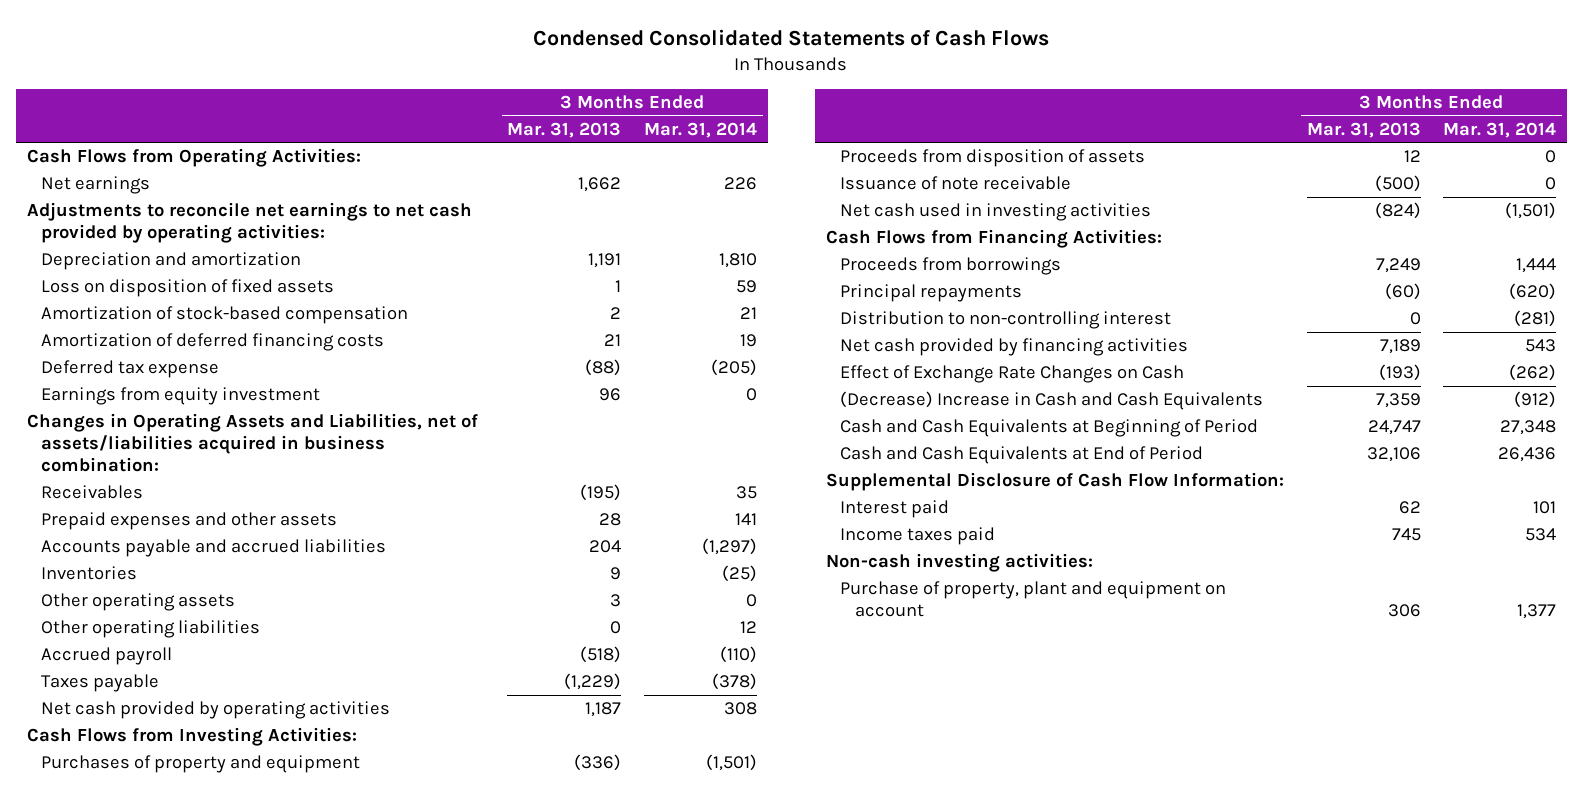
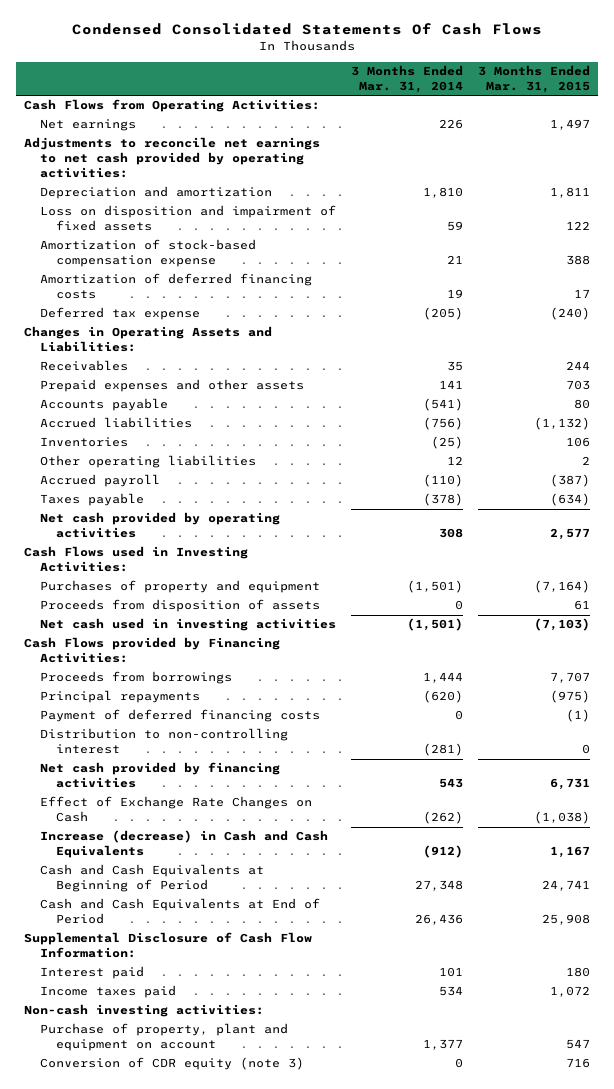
[533,28,1050,46] Condensed Consolidated Statements of Cash Flows -> [72,23,543,36] Condensed Consolidated Statements Of Cash Flows
[507,121,622,138] Mar. 31, 2013 -> none
none -> [478,64,591,93] 3 Months Ended Mar. 31, 2015
[41,279,335,298] Loss on disposition of fixed assets -> [40,205,337,232] Loss on disposition and impairment of fixed assets
[41,306,409,325] Amortization of stock-based compensation -> [40,239,257,268] Amortization of stock-based compensation expense
[41,387,321,406] Earnings from equity investment -> none
[26,413,478,473] Changes in Operating Assets and Liabilities, net of assets/liabilities acquired in business combination: -> [23,326,272,353] Changes in Operating Assets and Liabilities:
[41,539,387,558] Accounts payable and accrued liabilities -> none
none -> [40,398,169,412] Accounts payable
none -> [40,417,193,429] Accrued liabilities
[41,593,236,612] Other operating assets -> none
[26,727,357,747] Cash Flows from Investing Activities: -> [23,546,248,573] Cash Flows used in Investing Activities:
[840,176,1072,191] Issuance of note receivable -> none
[826,229,1163,249] Cash Flows from Financing Activities: -> [23,637,280,664] Cash Flows provided by Financing Activities:
none -> [40,709,321,723] Payment of deferred financing costs
[840,391,1264,411] (Decrease) Increase in Cash and Cash Equivalents -> [40,830,329,859] Increase (decrease) in Cash and Cash Equivalents
none -> [40,1057,305,1071] Conversion of CDR equity (note 3)

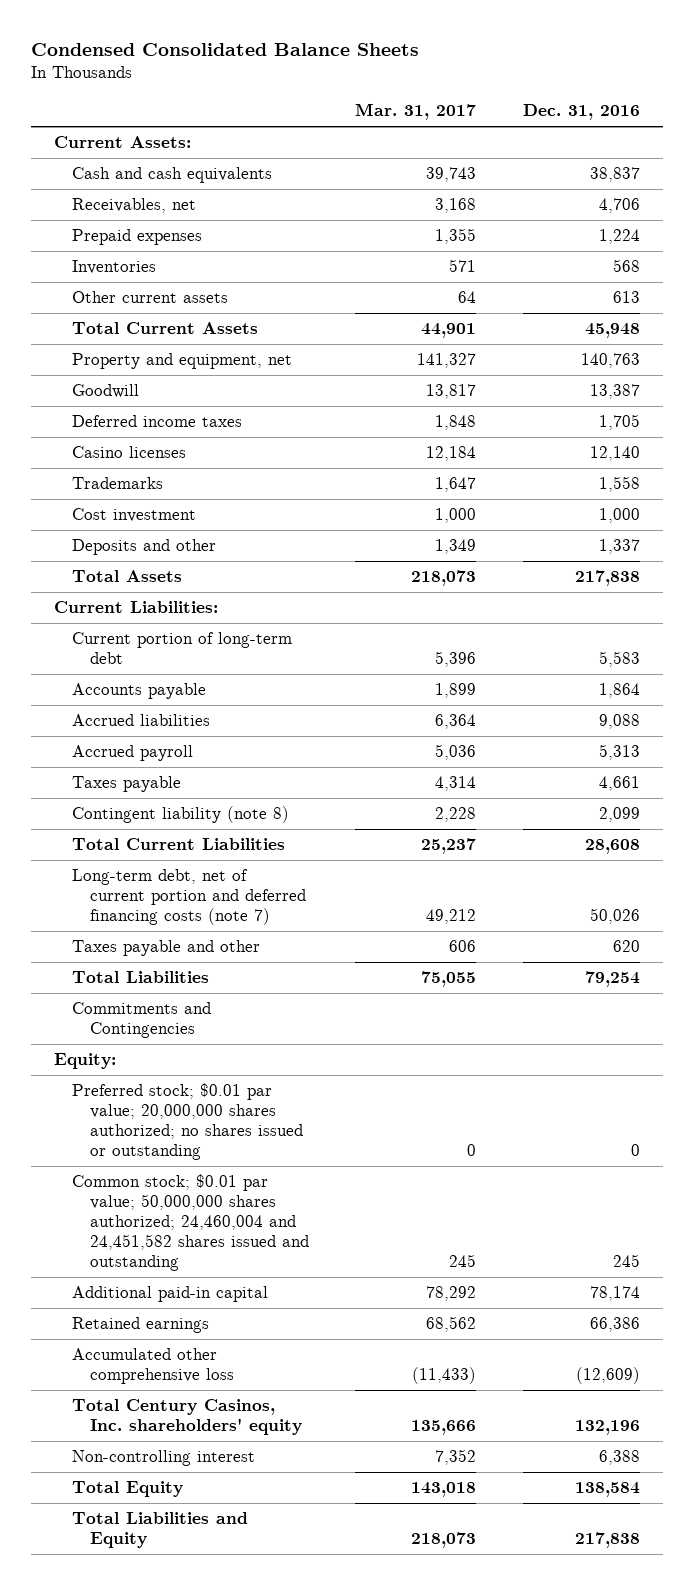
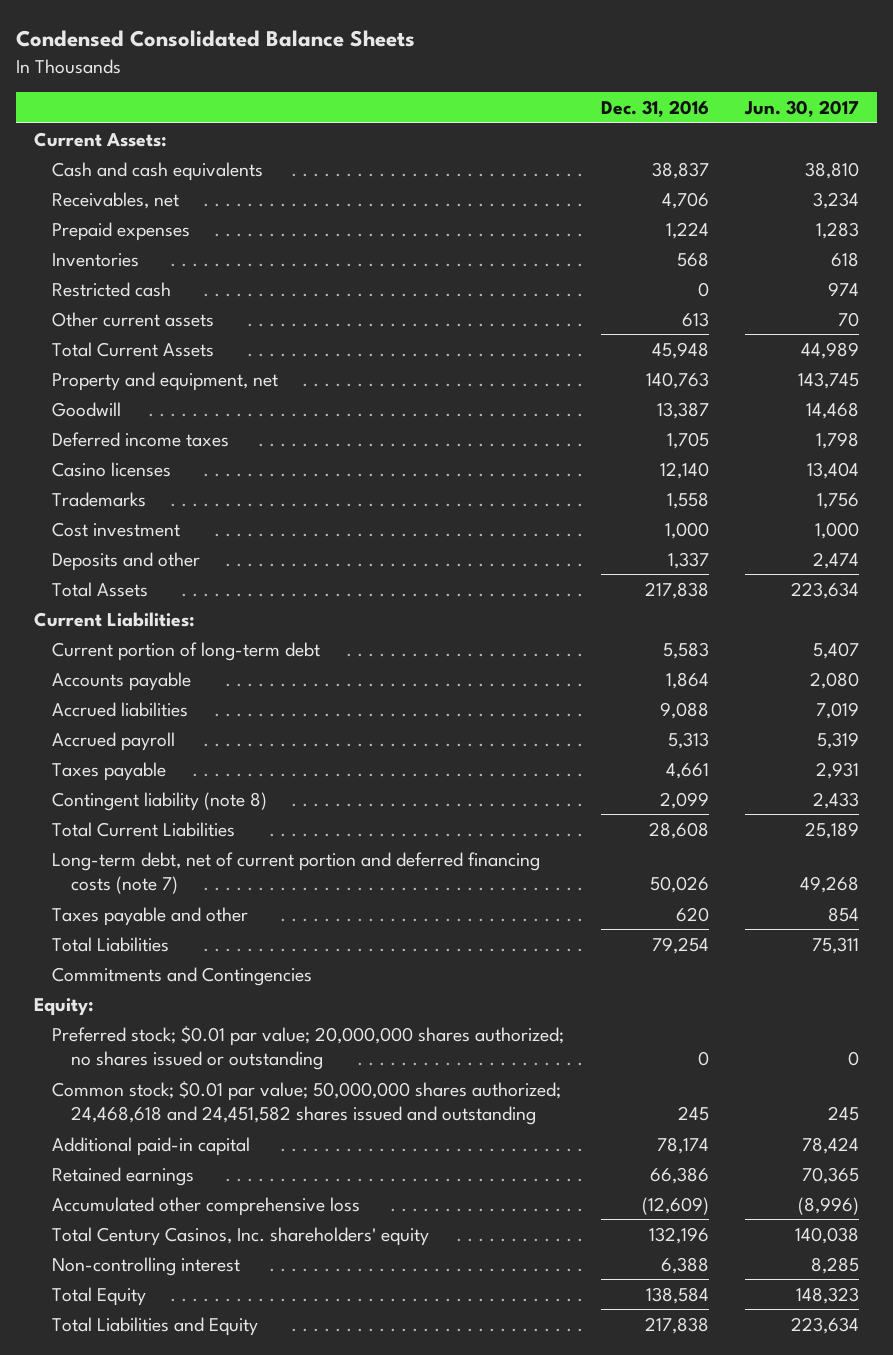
[355,103,477,121] Mar. 31, 2017 -> none
none -> [744,100,860,118] Jun. 30, 2017
none -> [52,281,172,297] Restricted cash
[71,1174,309,1272] Common stock; $0.01 par value; 50,000,000 shares authorized; 24,460,004 and 24,451,582 shares issued and outstanding -> [52,1080,562,1125] Common stock; $0.01 par value; 50,000,000 shares authorized; 24,468,618 and 24,451,582 shares issued and outstanding

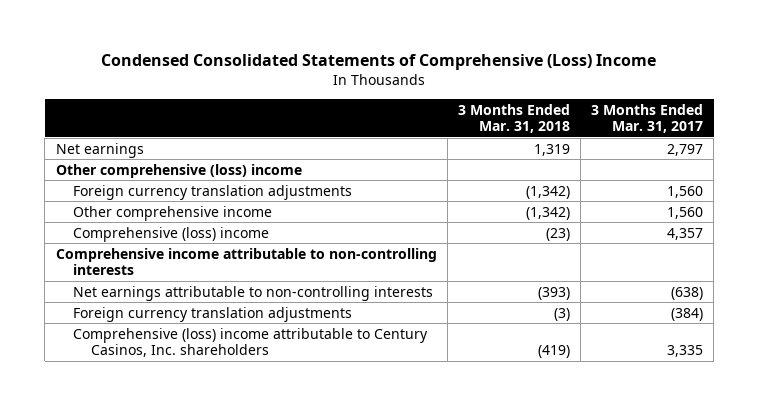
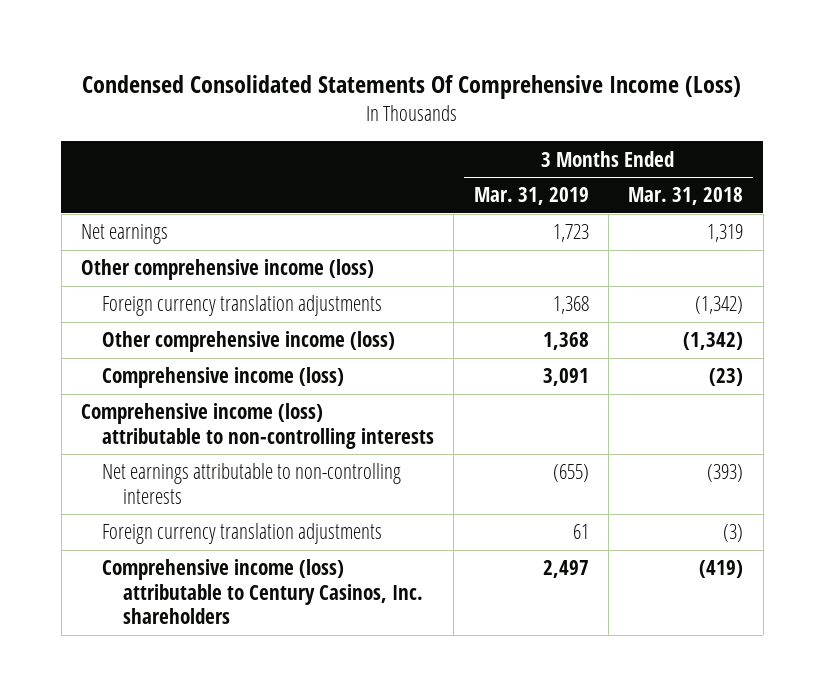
[101,54,657,71] Condensed Consolidated Statements of Comprehensive (Loss) Income -> [82,75,742,100] Condensed Consolidated Statements Of Comprehensive Income (Loss)
[591,103,704,134] 3 Months Ended Mar. 31, 2017 -> none
none -> [473,187,589,206] Mar. 31, 2019
[55,163,302,178] Other comprehensive (loss) income -> [81,259,375,281] Other comprehensive income (loss)
[73,205,273,221] Other comprehensive income -> [101,331,395,353] Other comprehensive income (loss)
[73,226,270,242] Comprehensive (loss) income -> [101,367,344,389] Comprehensive income (loss)
[55,247,437,276] Comprehensive income attributable to non-controlling interests -> [81,403,434,449] Comprehensive income (loss) attributable to non-controlling interests
[73,327,429,358] Comprehensive (loss) income attributable to Century Casinos, Inc. shareholders -> [101,559,423,624] Comprehensive income (loss) attributable to Century Casinos, Inc. shareholders

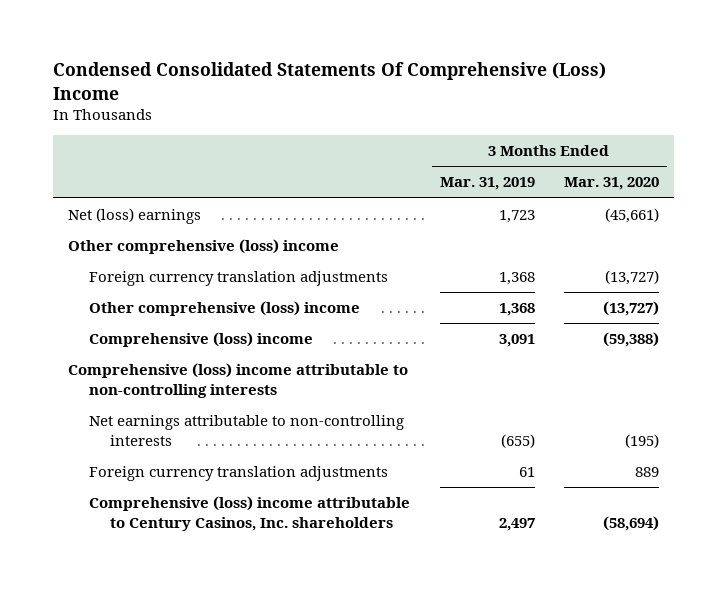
[82,75,742,100] Condensed Consolidated Statements Of Comprehensive Income (Loss) -> [52,62,606,100] Condensed Consolidated Statements Of Comprehensive (Loss) Income
[628,187,744,206] Mar. 31, 2018 -> none
none -> [564,177,660,191] Mar. 31, 2020
[81,224,169,245] Net earnings -> [67,208,201,225] Net (loss) earnings
[81,259,375,281] Other comprehensive income (loss) -> [67,239,339,255] Other comprehensive (loss) income
[101,331,395,353] Other comprehensive income (loss) -> [88,301,360,317] Other comprehensive (loss) income
[101,367,344,389] Comprehensive income (loss) -> [88,332,313,348] Comprehensive (loss) income
[81,403,434,449] Comprehensive income (loss) attributable to non-controlling interests -> [67,363,408,398] Comprehensive (loss) income attributable to non-controlling interests
[101,559,423,624] Comprehensive income (loss) attributable to Century Casinos, Inc. shareholders -> [88,496,410,531] Comprehensive (loss) income attributable to Century Casinos, Inc. shareholders

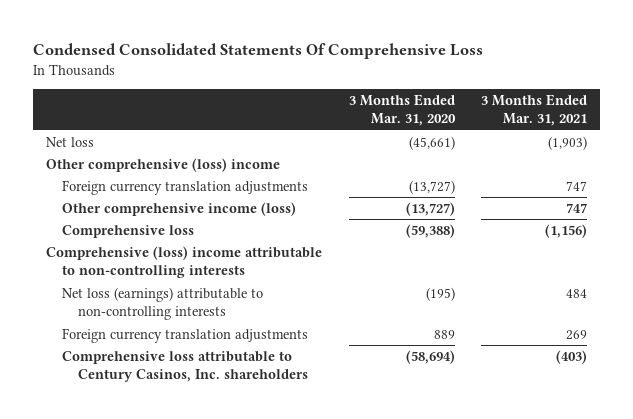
[52,62,606,100] Condensed Consolidated Statements Of Comprehensive (Loss) Income -> [33,43,484,60] Condensed Consolidated Statements Of Comprehensive Loss
[439,177,535,191] Mar. 31, 2019 -> none
none -> [481,94,588,127] 3 Months Ended Mar. 31, 2021
[67,208,201,225] Net (loss) earnings -> [46,136,95,147] Net loss
[88,301,360,317] Other comprehensive (loss) income -> [62,201,297,216] Other comprehensive income (loss)
[88,332,313,348] Comprehensive (loss) income -> [62,224,195,238] Comprehensive loss
[88,415,404,446] Net earnings attributable to non-controlling interests -> [62,286,264,321] Net loss (earnings) attributable to non-controlling interests
[88,496,410,531] Comprehensive (loss) income attributable to Century Casinos, Inc. shareholders -> [62,350,308,383] Comprehensive loss attributable to Century Casinos, Inc. shareholders

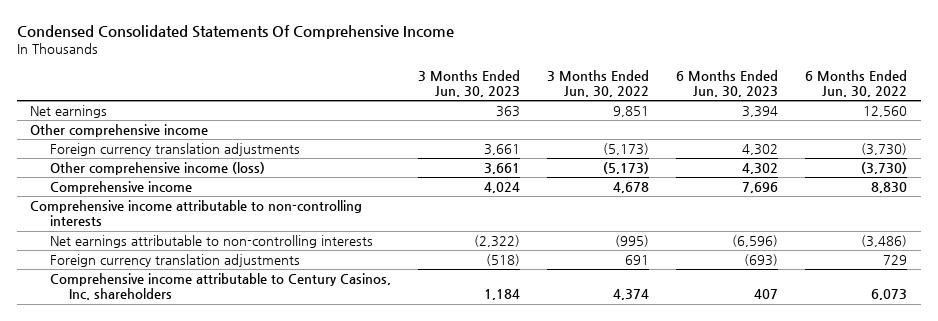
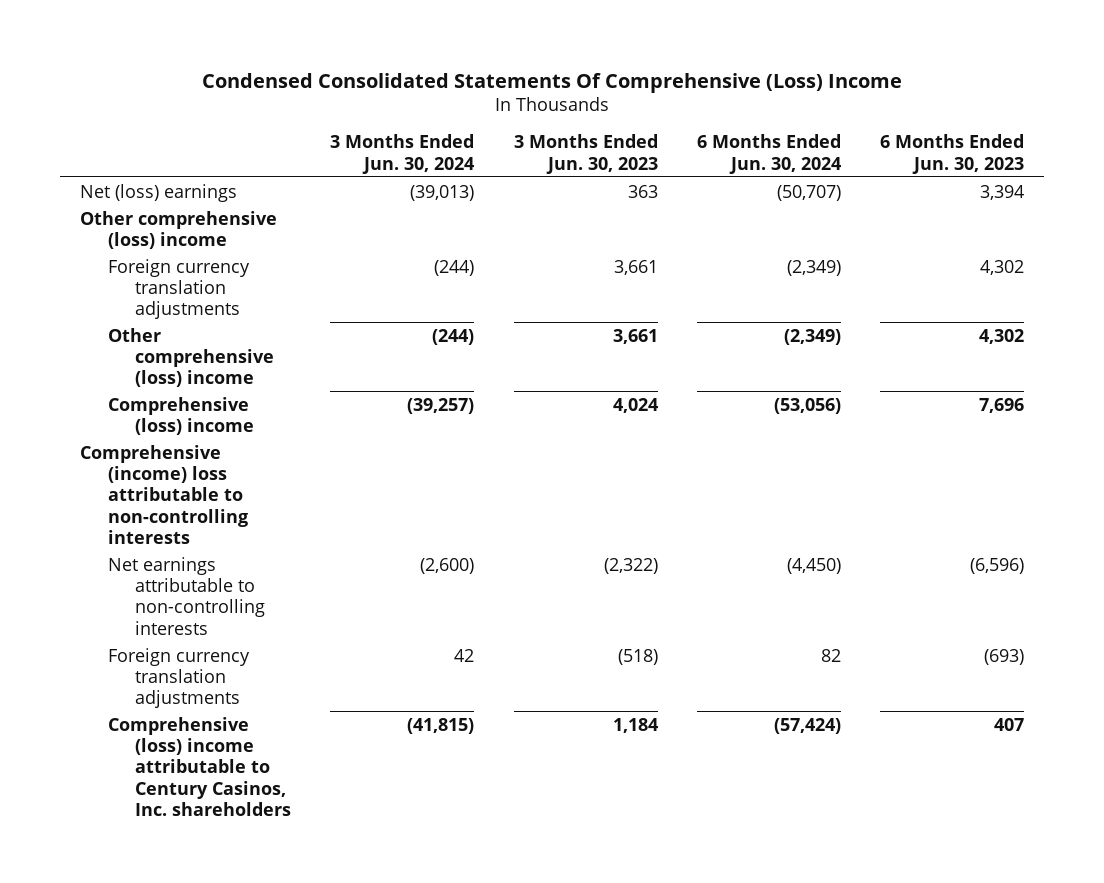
[16,25,454,40] Condensed Consolidated Statements Of Comprehensive Income -> [202,72,903,93] Condensed Consolidated Statements Of Comprehensive (Loss) Income
[546,69,649,97] 3 Months Ended Jun. 30, 2022 -> none
[805,69,908,97] 6 Months Ended Jun. 30, 2022 -> none
none -> [330,134,475,174] 3 Months Ended Jun. 30, 2024
none -> [696,134,841,174] 6 Months Ended Jun. 30, 2024
[30,105,108,119] Net earnings -> [80,183,238,202] Net (loss) earnings
[30,124,209,138] Other comprehensive income -> [80,210,278,249] Other comprehensive (loss) income
[49,162,265,176] Other comprehensive income (loss) -> [107,327,274,388] Other comprehensive (loss) income
[49,181,192,195] Comprehensive income -> [107,396,254,435] Comprehensive (loss) income
[30,200,363,227] Comprehensive income attributable to non-controlling interests -> [80,444,248,544] Comprehensive (income) loss attributable to non-controlling interests
[49,273,391,301] Comprehensive income attributable to Century Casinos, Inc. shareholders -> [107,716,291,816] Comprehensive (loss) income attributable to Century Casinos, Inc. shareholders

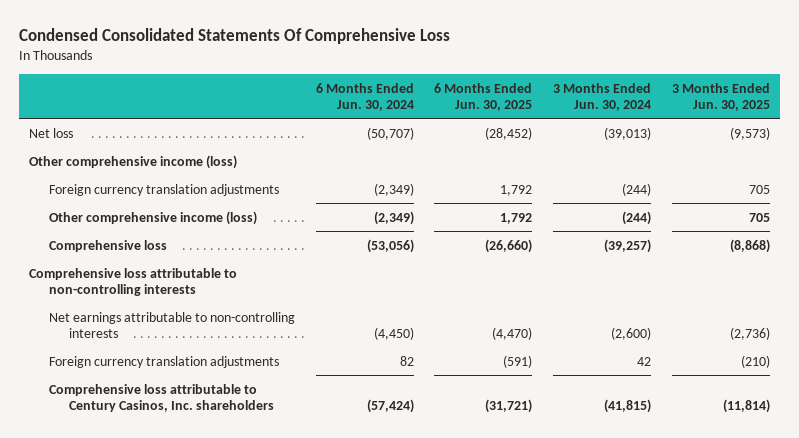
[202,72,903,93] Condensed Consolidated Statements Of Comprehensive (Loss) Income -> [18,27,450,44] Condensed Consolidated Statements Of Comprehensive Loss
[513,134,658,174] 3 Months Ended Jun. 30, 2023 -> none
[880,134,1025,174] 6 Months Ended Jun. 30, 2023 -> none
none -> [434,82,533,112] 6 Months Ended Jun. 30, 2025
none -> [671,82,770,112] 3 Months Ended Jun. 30, 2025
[80,183,238,202] Net (loss) earnings -> [28,127,73,138] Net loss
[80,210,278,249] Other comprehensive (loss) income -> [28,154,237,169] Other comprehensive income (loss)
[107,327,274,388] Other comprehensive (loss) income -> [49,210,258,225] Other comprehensive income (loss)
[107,396,254,435] Comprehensive (loss) income -> [49,239,168,252] Comprehensive loss
[80,444,248,544] Comprehensive (income) loss attributable to non-controlling interests -> [28,267,237,297] Comprehensive loss attributable to non-controlling interests
[107,716,291,816] Comprehensive (loss) income attributable to Century Casinos, Inc. shareholders -> [49,383,275,413] Comprehensive loss attributable to Century Casinos, Inc. shareholders

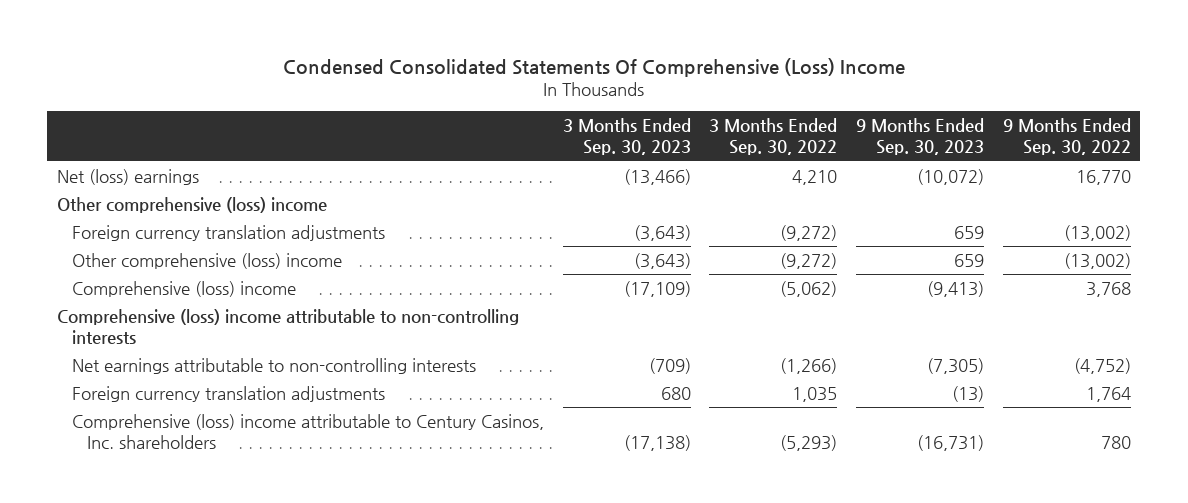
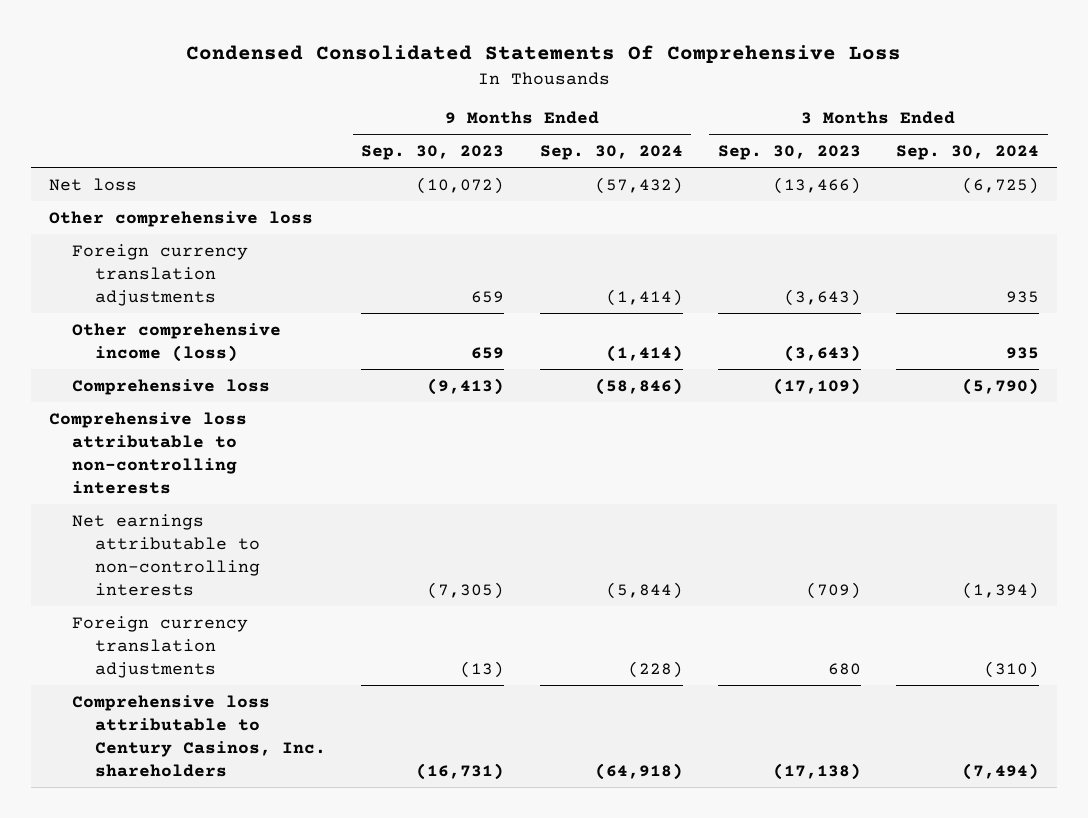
[282,57,905,77] Condensed Consolidated Statements Of Comprehensive (Loss) Income -> [185,45,901,64] Condensed Consolidated Statements Of Comprehensive Loss
[709,118,838,156] 3 Months Ended Sep. 30, 2022 -> none
[1002,118,1131,156] 9 Months Ended Sep. 30, 2022 -> none
none -> [539,144,683,160] Sep. 30, 2024
none -> [895,144,1039,160] Sep. 30, 2024
[56,168,199,185] Net (loss) earnings -> [48,177,137,191] Net loss
[56,196,327,213] Other comprehensive (loss) income -> [48,210,313,227] Other comprehensive loss
[71,252,342,269] Other comprehensive (loss) income -> [71,322,281,362] Other comprehensive income (loss)
[71,280,296,297] Comprehensive (loss) income -> [71,378,270,395] Comprehensive loss
[56,308,519,344] Comprehensive (loss) income attributable to non-controlling interests -> [48,411,247,495] Comprehensive loss attributable to non-controlling interests
[71,413,544,449] Comprehensive (loss) income attributable to Century Casinos, Inc. shareholders -> [71,694,327,778] Comprehensive loss attributable to Century Casinos, Inc. shareholders

